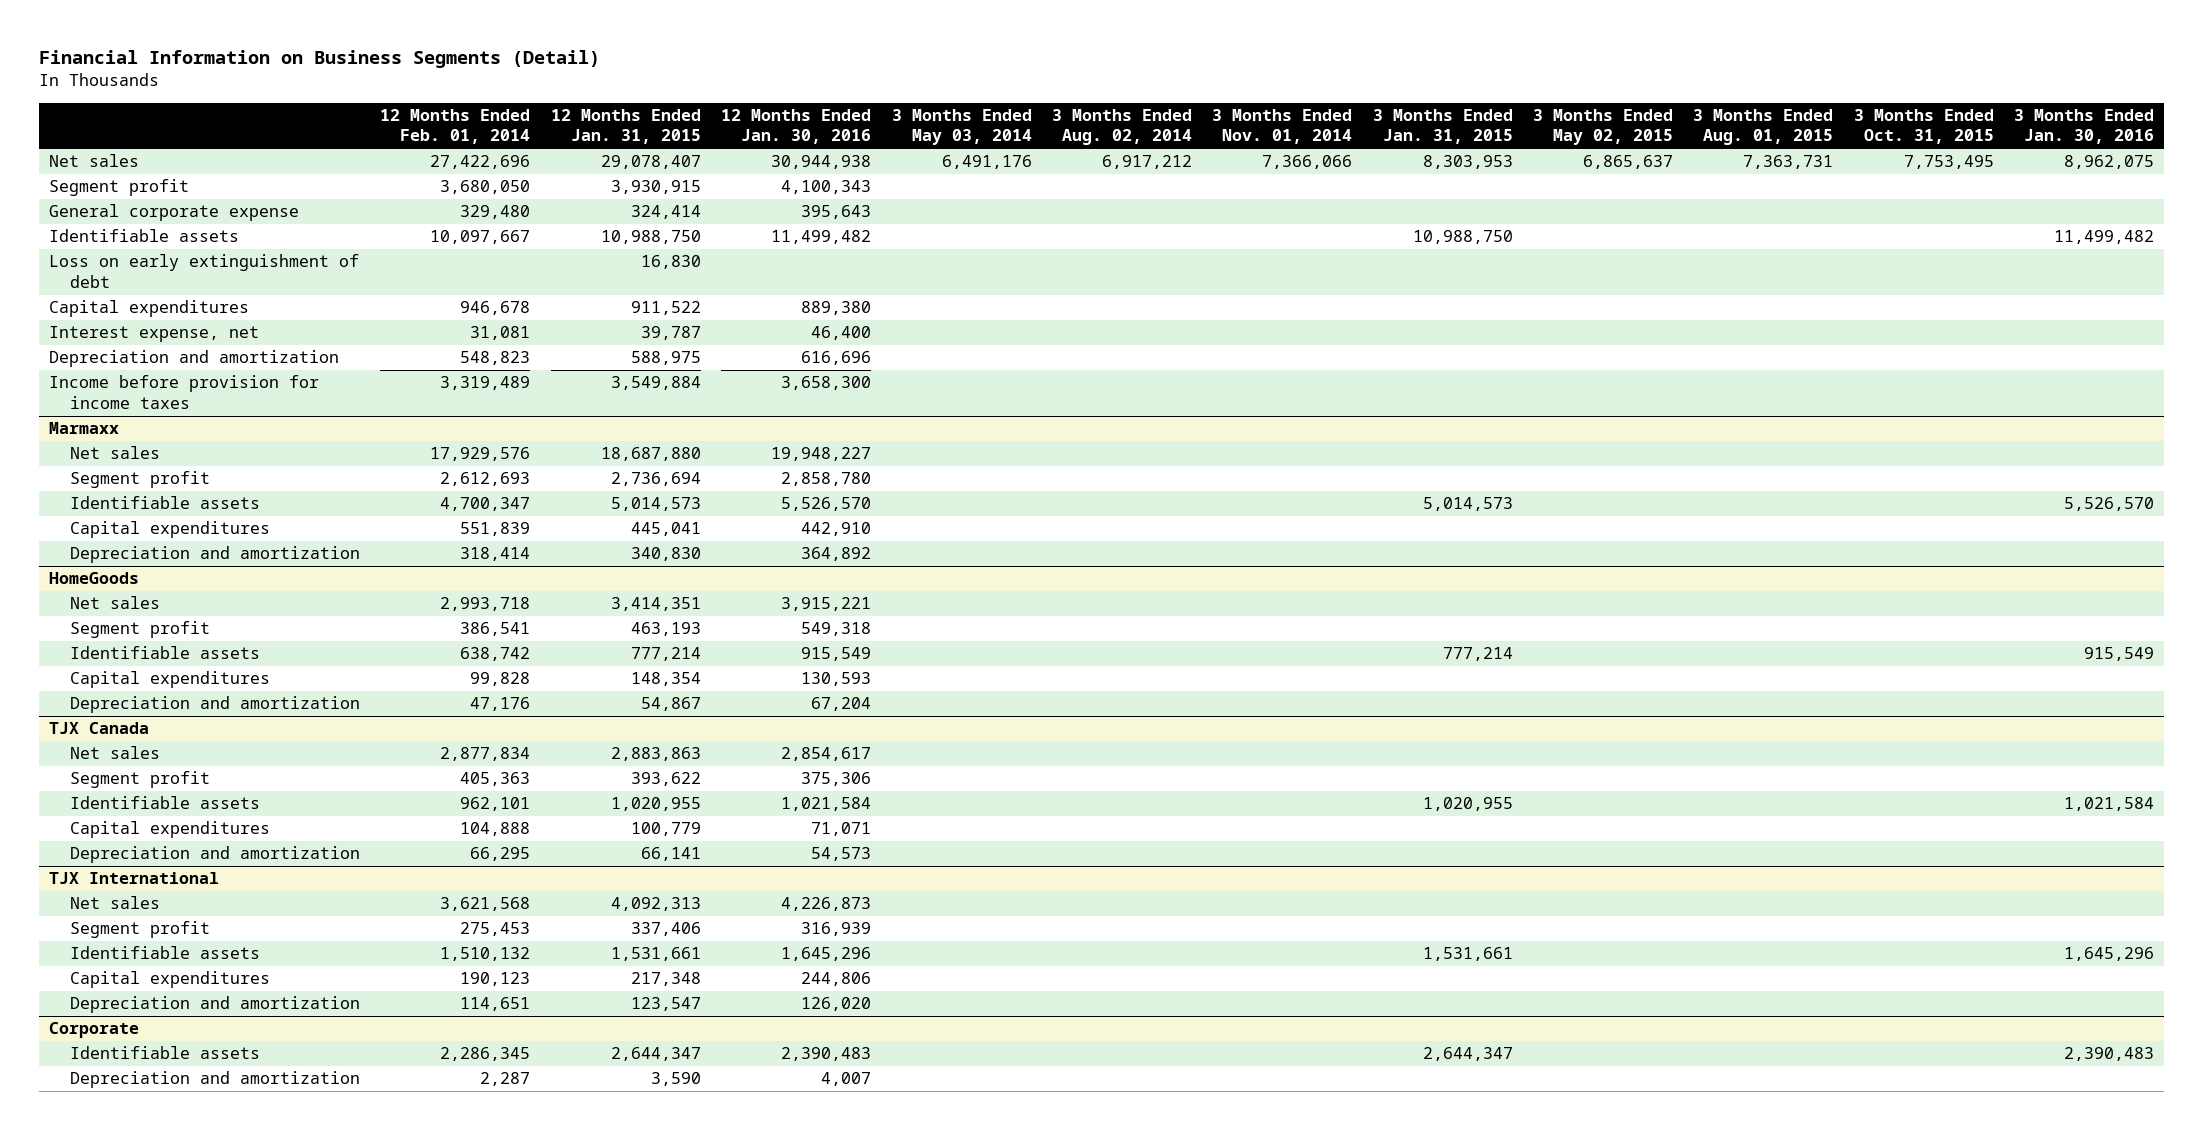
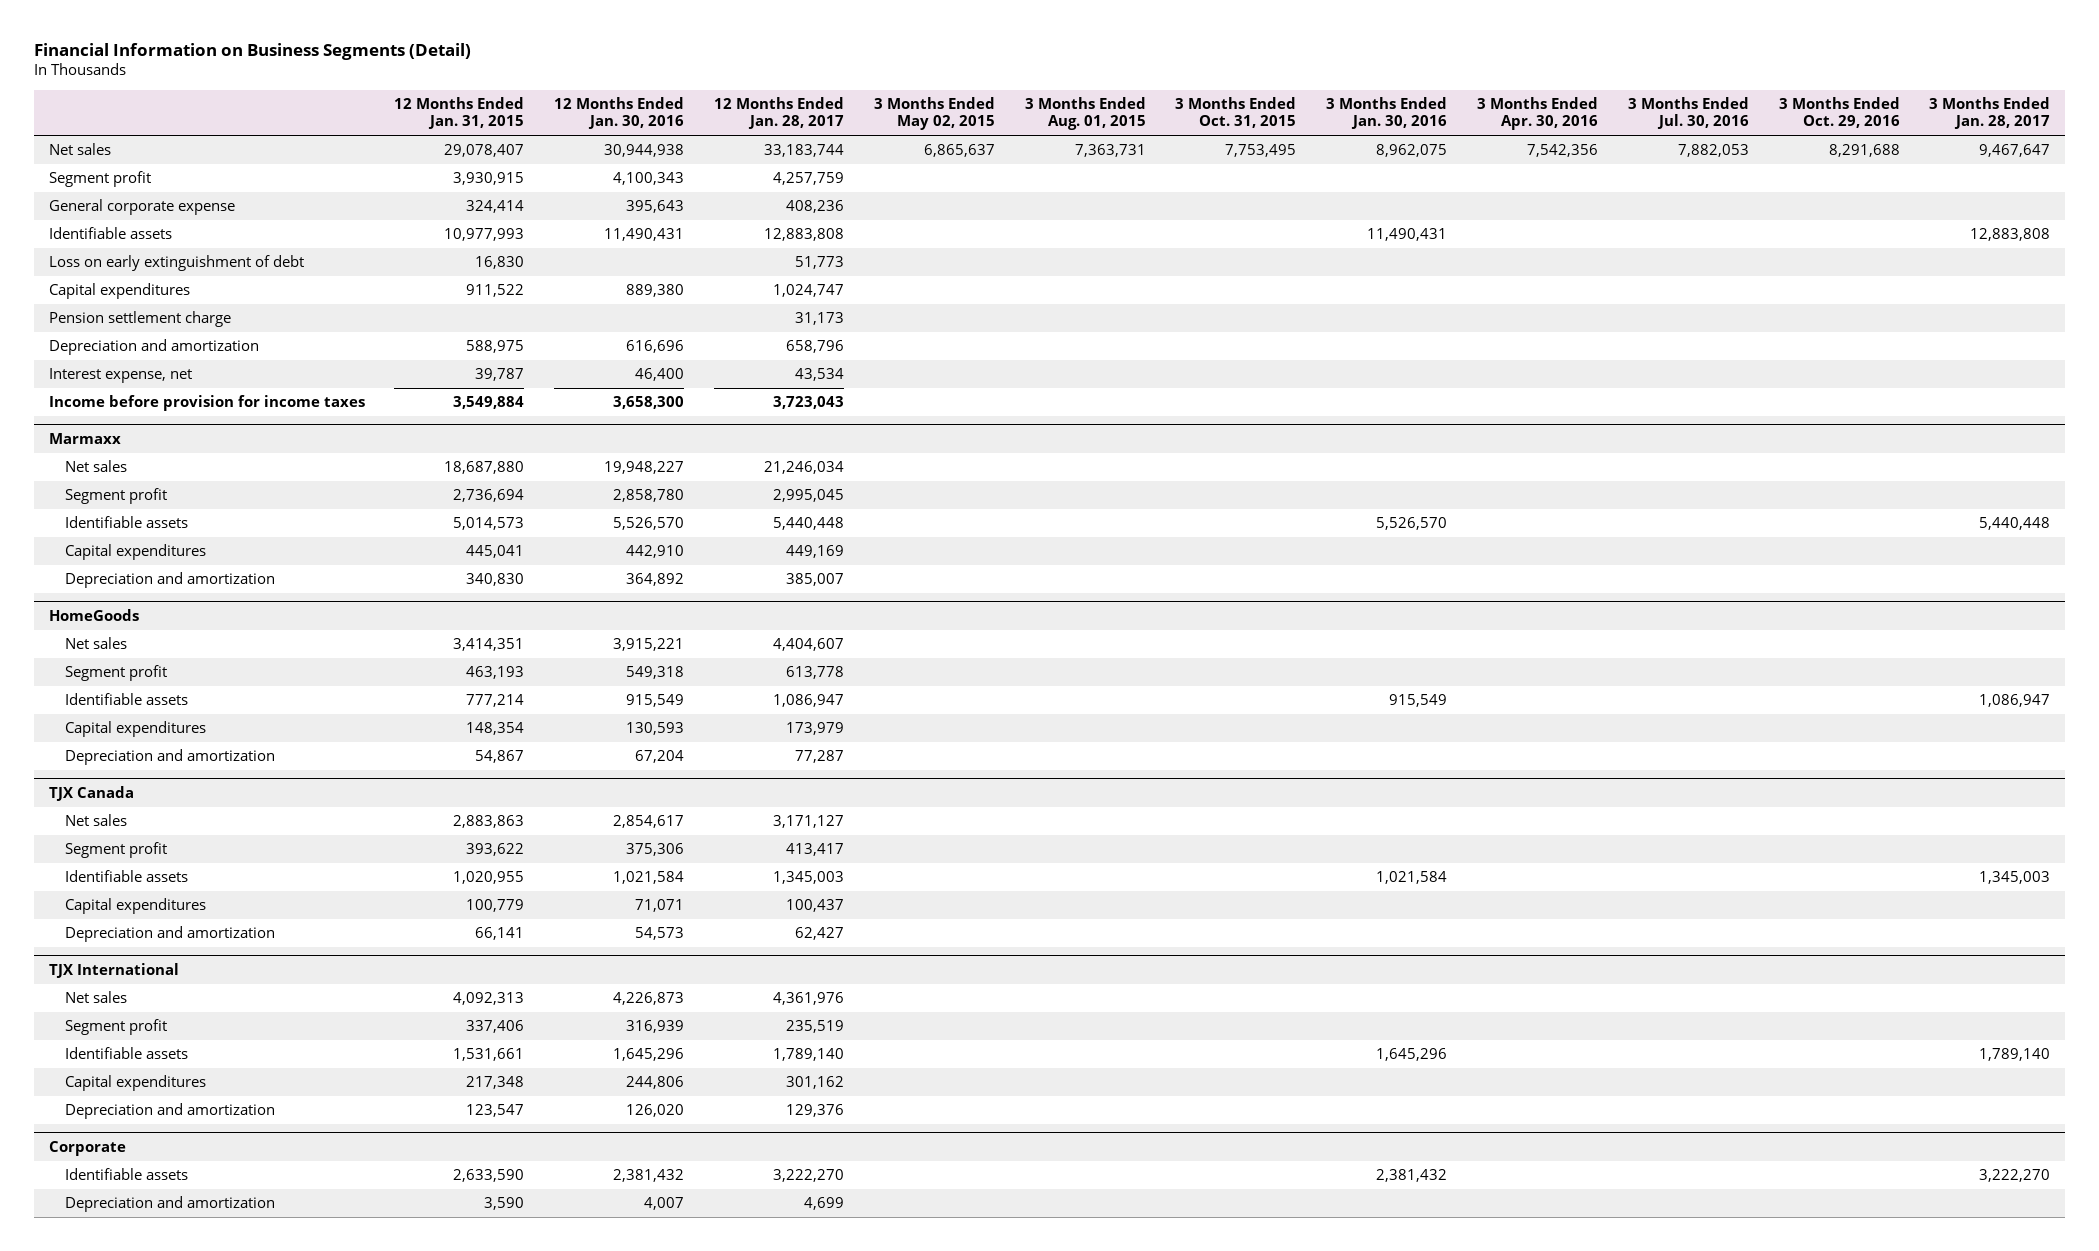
[380,109,531,145] 12 Months Ended Feb. 01, 2014 -> none
[891,109,1032,146] 3 Months Ended May 03, 2014 -> none
[1051,109,1192,146] 3 Months Ended Aug. 02, 2014 -> none
[1212,109,1353,145] 3 Months Ended Nov. 01, 2014 -> none
[1372,109,1513,145] 3 Months Ended Jan. 31, 2015 -> none
none -> [714,96,845,130] 12 Months Ended Jan. 28, 2017
none -> [1477,96,1599,131] 3 Months Ended Apr. 30, 2016
none -> [1627,96,1749,130] 3 Months Ended Jul. 30, 2016
none -> [1778,96,1900,129] 3 Months Ended Oct. 29, 2016
none -> [1929,96,2051,130] 3 Months Ended Jan. 28, 2017
[600,230,701,245] 10,988,750 -> [444,228,525,242] 10,977,993
[771,230,872,245] 11,499,482 -> [604,228,685,242] 11,490,431
[2054,230,2155,245] 11,499,482 -> [1367,228,1448,242] 11,490,431
none -> [48,311,231,328] Pension settlement charge
[49,326,260,343] Interest expense, net -> [48,368,192,384] Interest expense, net
[610,1047,701,1062] 2,644,347 -> [453,1169,525,1183] 2,633,590
[781,1047,872,1062] 2,390,483 -> [613,1169,685,1183] 2,381,432
[2064,1047,2155,1062] 2,390,483 -> [1376,1169,1448,1183] 2,381,432

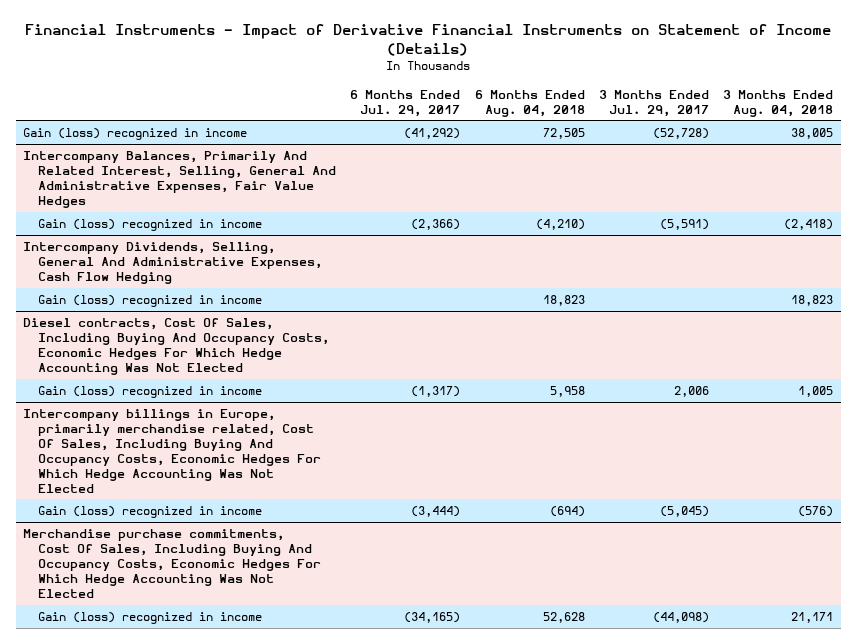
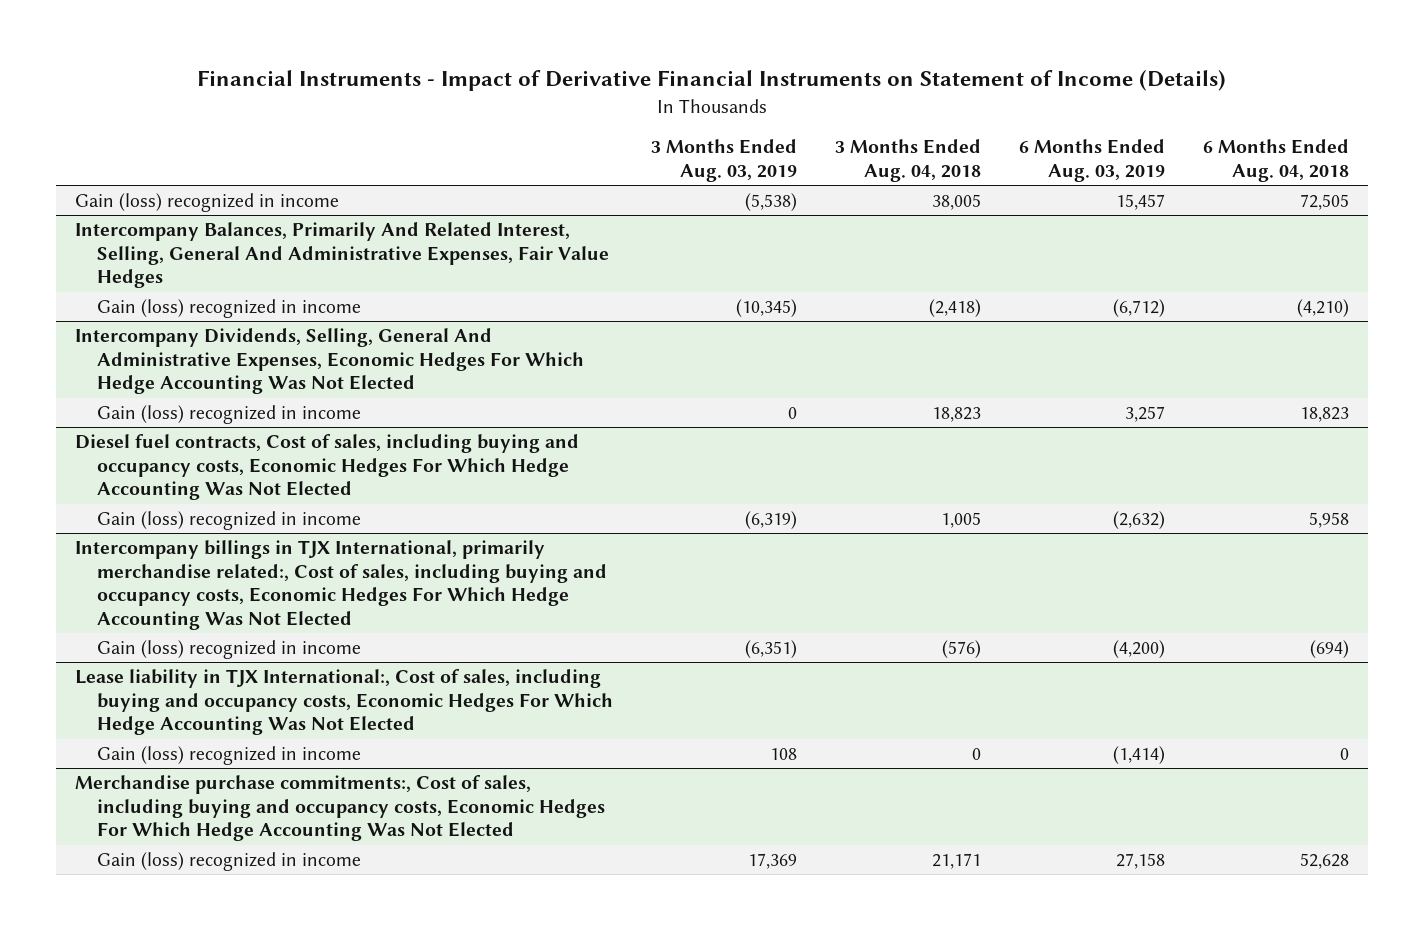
[350,89,461,117] 6 Months Ended Jul. 29, 2017 -> none
[599,89,710,117] 3 Months Ended Jul. 29, 2017 -> none
none -> [650,139,797,183] 3 Months Ended Aug. 03, 2019
none -> [1018,139,1165,183] 6 Months Ended Aug. 03, 2019
[22,242,323,284] Intercompany Dividends, Selling, General And Administrative Expenses, Cash Flow Hedging -> none
none -> [75,327,584,395] Intercompany Dividends, Selling, General And Administrative Expenses, Economic Hedges For Which Hedge Accounting Was Not Elected
[22,318,330,375] Diesel contracts, Cost Of Sales, Including Buying And Occupancy Costs, Economic Hedges For Which Hedge Accounting Was Not Elected -> [75,433,580,501] Diesel fuel contracts, Cost of sales, including buying and occupancy costs, Economic Hedges For Which Hedge Accounting Was Not Elected
[22,409,322,493] Intercompany billings in Europe, primarily merchandise related, Cost Of Sales, Including Buying And Occupancy Costs, Economic Hedges For Which Hedge Accounting Was Not Elected -> [75,539,607,631] Intercompany billings in TJX International, primarily merchandise related:, Cost of sales, including buying and occupancy costs, Economic Hedges For Which Hedge Accounting Was Not Elected
none -> [75,668,613,736] Lease liability in TJX International:, Cost of sales, including buying and occupancy costs, Economic Hedges For Which Hedge Accounting Was Not Elected
none -> [96,745,361,765] Gain (loss) recognized in income
[22,529,322,598] Merchandise purchase commitments, Cost Of Sales, Including Buying And Occupancy Costs, Economic Hedges For Which Hedge Accounting Was Not Elected -> [75,774,605,842] Merchandise purchase commitments:, Cost of sales, including buying and occupancy costs, Economic Hedges For Which Hedge Accounting Was Not Elected

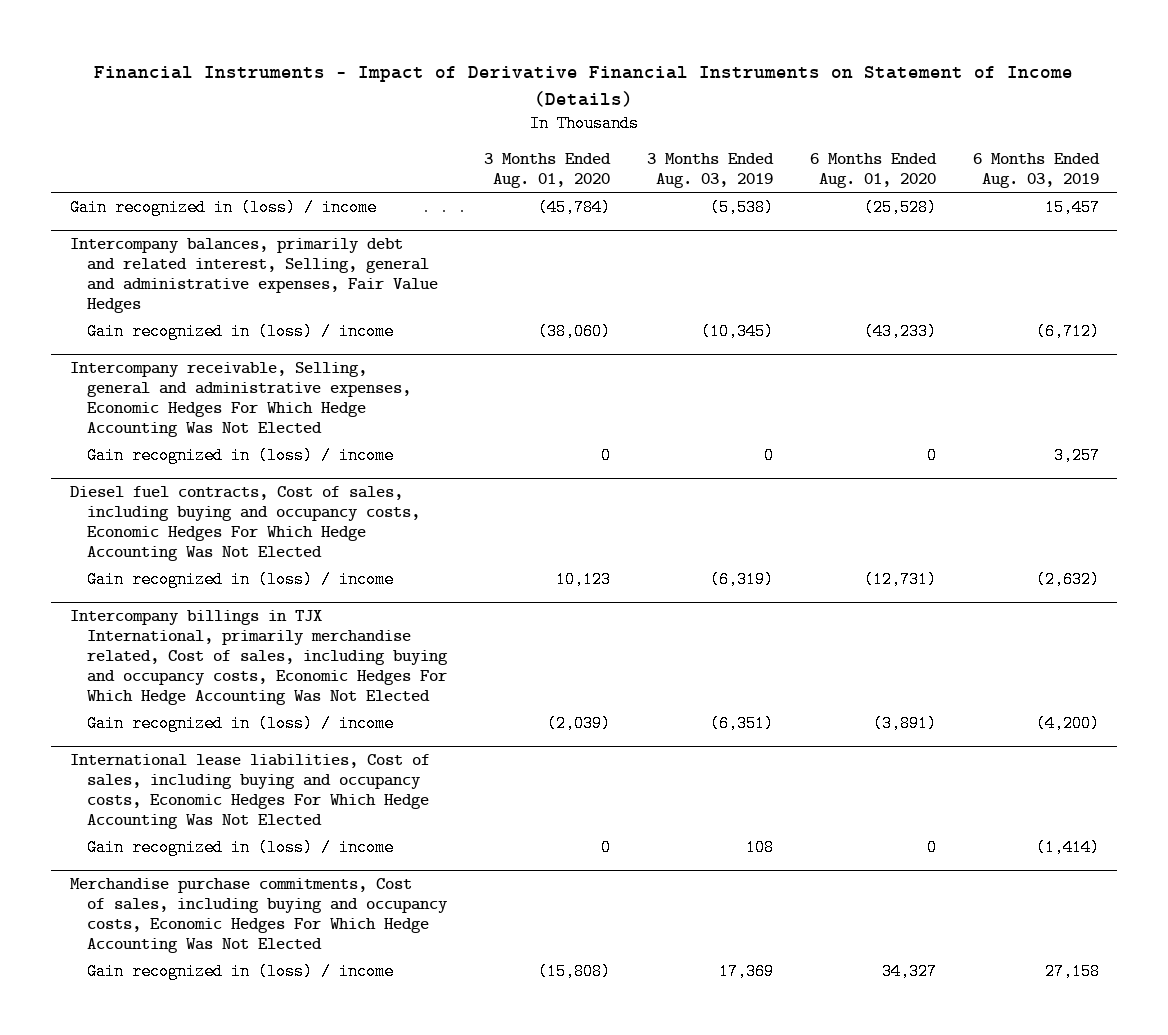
[834,139,981,183] 3 Months Ended Aug. 04, 2018 -> none
[1202,139,1349,183] 6 Months Ended Aug. 04, 2018 -> none
none -> [484,152,612,188] 3 Months Ended Aug. 01, 2020
none -> [809,152,937,188] 6 Months Ended Aug. 01, 2020
[75,192,340,212] Gain (loss) recognized in income -> [69,198,377,216] Gain recognized in (loss) / income
[75,221,609,289] Intercompany Balances, Primarily And Related Interest, Selling, General And Administrative Expenses, Fair Value Hedges -> [69,237,439,313] Intercompany balances, primarily debt and related interest, Selling, general and administrative expenses, Fair Value Hedges
[96,298,361,318] Gain (loss) recognized in income -> [87,322,395,340] Gain recognized in (loss) / income
[75,327,584,395] Intercompany Dividends, Selling, General And Administrative Expenses, Economic Hedges For Which Hedge Accounting Was Not Elected -> [69,361,412,437] Intercompany receivable, Selling, general and administrative expenses, Economic Hedges For Which Hedge Accounting Was Not Elected
[96,404,361,424] Gain (loss) recognized in income -> [87,446,395,464] Gain recognized in (loss) / income
[96,510,361,530] Gain (loss) recognized in income -> [87,570,395,588] Gain recognized in (loss) / income
[75,539,607,631] Intercompany billings in TJX International, primarily merchandise related:, Cost of sales, including buying and occupancy costs, Economic Hedges For Which Hedge Accounting Was Not Elected -> [69,609,449,705] Intercompany billings in TJX International, primarily merchandise related, Cost of sales, including buying and occupancy costs, Economic Hedges For Which Hedge Accounting Was Not Elected
[96,639,361,659] Gain (loss) recognized in income -> [87,714,395,732] Gain recognized in (loss) / income
[75,668,613,736] Lease liability in TJX International:, Cost of sales, including buying and occupancy costs, Economic Hedges For Which Hedge Accounting Was Not Elected -> [69,753,430,829] International lease liabilities, Cost of sales, including buying and occupancy costs, Economic Hedges For Which Hedge Accounting Was Not Elected
[96,745,361,765] Gain (loss) recognized in income -> [87,838,395,856] Gain recognized in (loss) / income
[75,774,605,842] Merchandise purchase commitments:, Cost of sales, including buying and occupancy costs, Economic Hedges For Which Hedge Accounting Was Not Elected -> [69,877,449,953] Merchandise purchase commitments, Cost of sales, including buying and occupancy costs, Economic Hedges For Which Hedge Accounting Was Not Elected
[96,851,361,871] Gain (loss) recognized in income -> [87,962,395,980] Gain recognized in (loss) / income

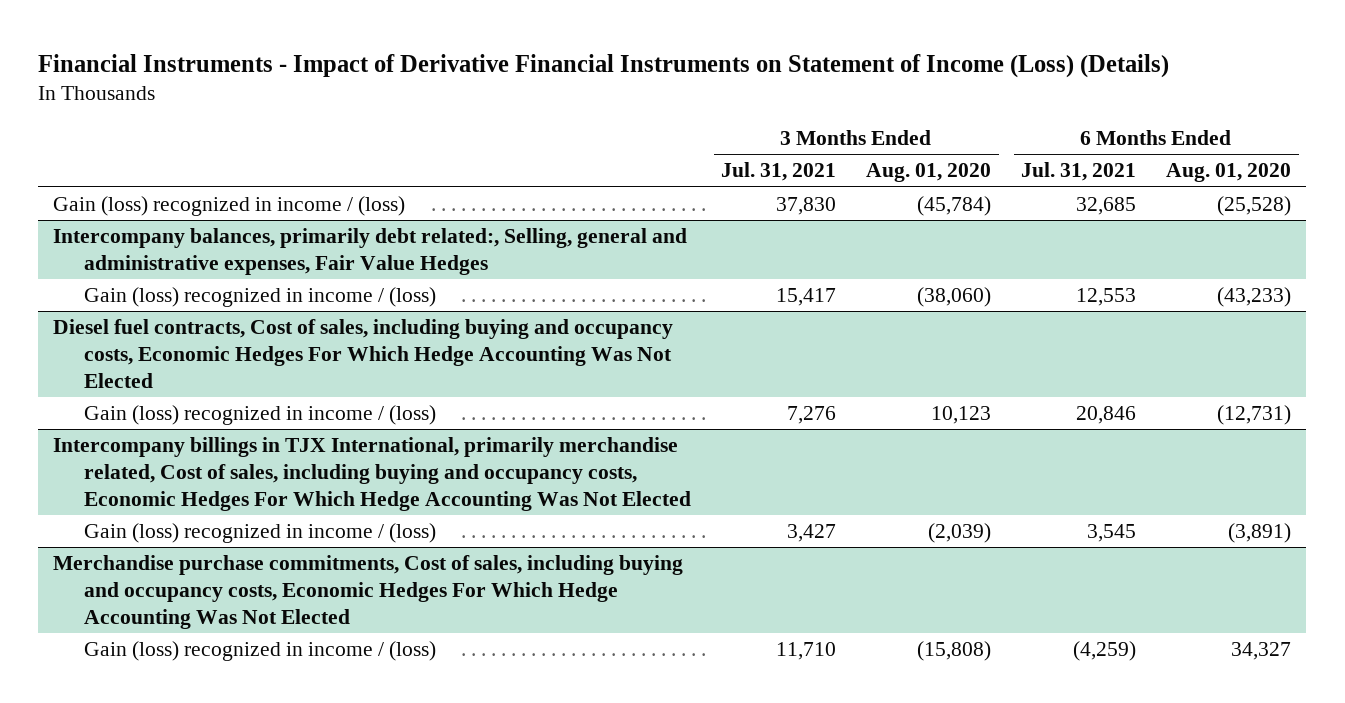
[94,65,1074,107] Financial Instruments - Impact of Derivative Financial Instruments on Statement of Income (Details) -> [38,53,1170,78] Financial Instruments - Impact of Derivative Financial Instruments on Statement of Income (Loss) (Details)
[647,152,775,188] 3 Months Ended Aug. 03, 2019 -> none
[972,152,1100,188] 6 Months Ended Aug. 03, 2019 -> none
none -> [721,162,837,182] Jul. 31, 2021
none -> [1021,162,1137,182] Jul. 31, 2021
[69,361,412,437] Intercompany receivable, Selling, general and administrative expenses, Economic Hedges For Which Hedge Accounting Was Not Elected -> none
[87,446,395,464] Gain recognized in (loss) / income -> none
[69,198,377,216] Gain recognized in (loss) / income -> [53,196,406,217] Gain (loss) recognized in income / (loss)
[69,237,439,313] Intercompany balances, primarily debt and related interest, Selling, general and administrative expenses, Fair Value Hedges -> [53,228,688,275] Intercompany balances, primarily debt related:, Selling, general and administrative expenses, Fair Value Hedges
[87,322,395,340] Gain recognized in (loss) / income -> [84,287,437,308] Gain (loss) recognized in income / (loss)
[87,570,395,588] Gain recognized in (loss) / income -> [84,405,437,426] Gain (loss) recognized in income / (loss)
[69,753,430,829] International lease liabilities, Cost of sales, including buying and occupancy costs, Economic Hedges For Which Hedge Accounting Was Not Elected -> none
[87,838,395,856] Gain recognized in (loss) / income -> none
[87,714,395,732] Gain recognized in (loss) / income -> [84,523,437,544] Gain (loss) recognized in income / (loss)
[87,962,395,980] Gain recognized in (loss) / income -> [84,641,437,662] Gain (loss) recognized in income / (loss)

